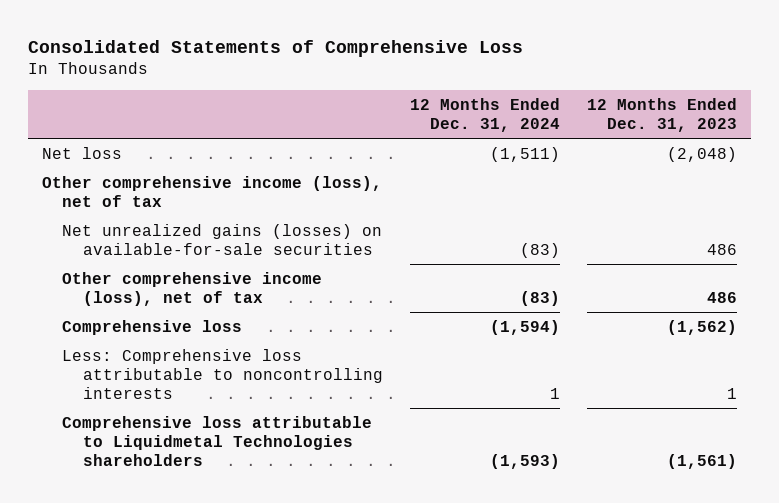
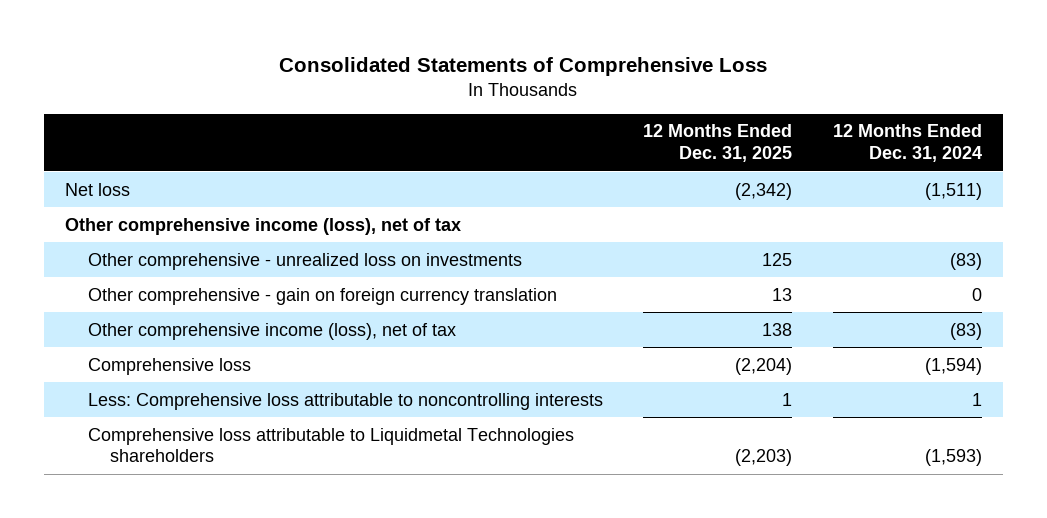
[587,97,738,132] 12 Months Ended Dec. 31, 2023 -> none
none -> [643,124,793,163] 12 Months Ended Dec. 31, 2025
[62,223,383,255] Net unrealized gains (losses) on available-for-sale securities -> none
none -> [87,252,522,270] Other comprehensive - unrealized loss on investments
none -> [87,287,557,305] Other comprehensive - gain on foreign currency translation

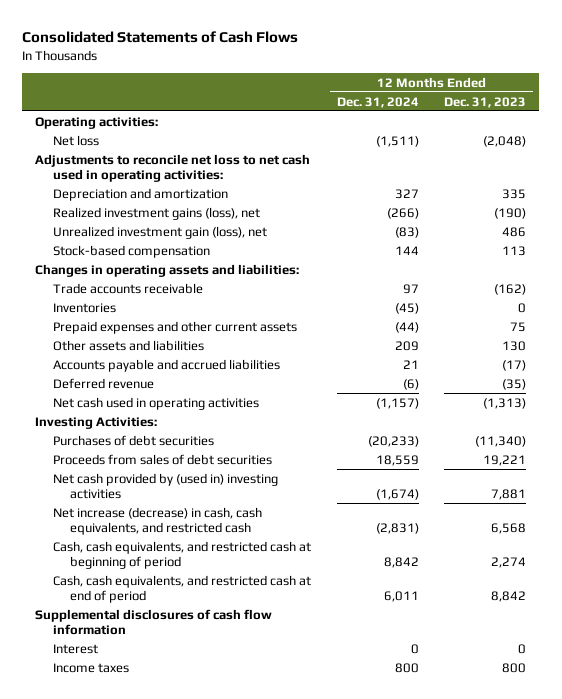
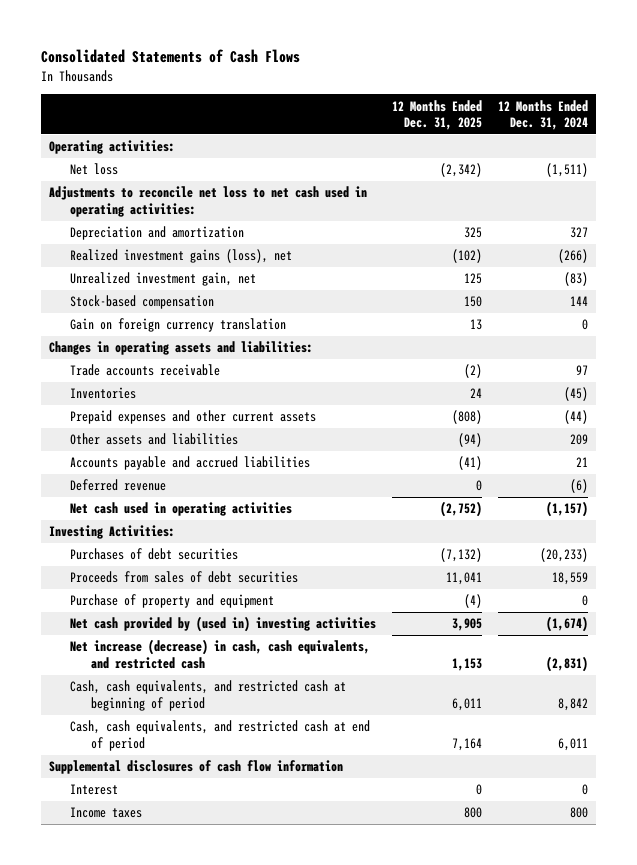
[444,96,527,108] Dec. 31, 2023 -> none
none -> [392,99,483,131] 12 Months Ended Dec. 31, 2025
[52,225,267,239] Unrealized investment gain (loss), net -> [70,272,257,287] Unrealized investment gain, net
none -> [70,318,287,333] Gain on foreign currency translation
none -> [70,594,275,609] Purchase of property and equipment

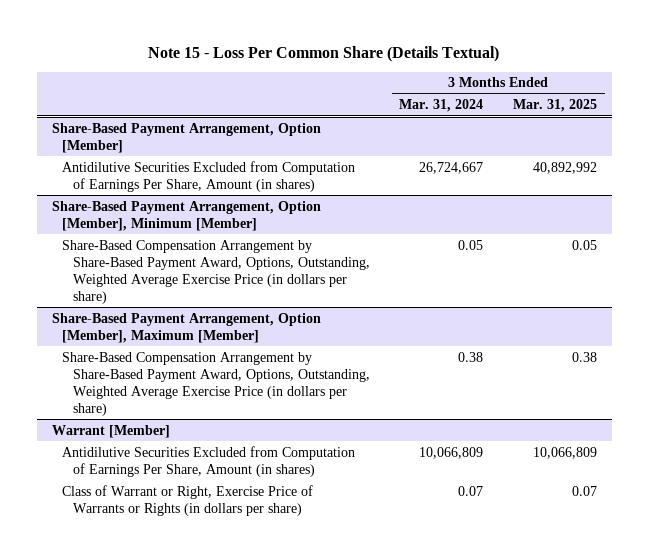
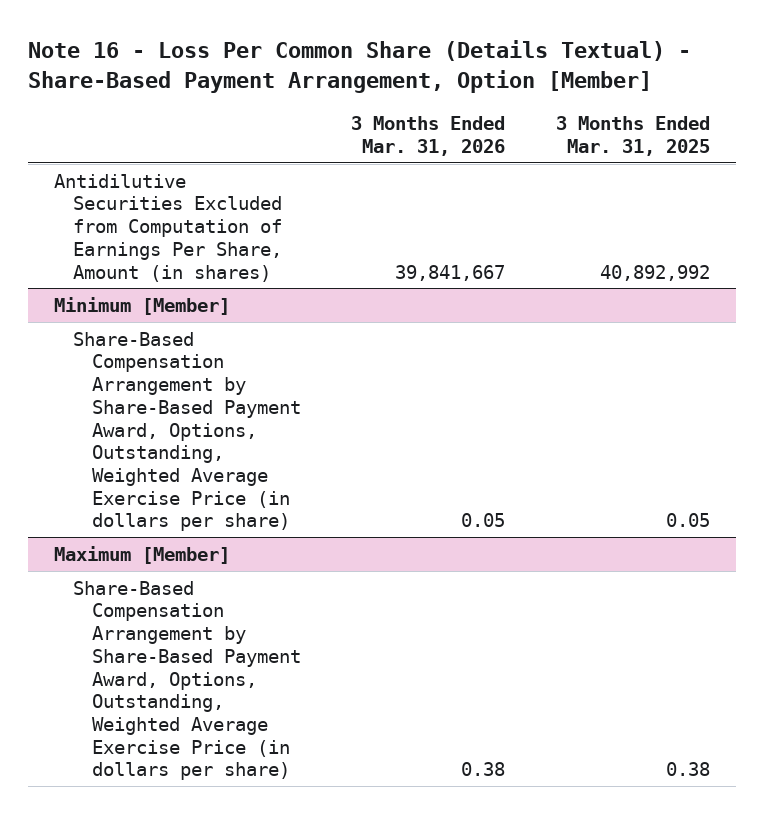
[148,46,500,63] Note 15 - Loss Per Common Share (Details Textual) -> [28,39,692,93] Note 16 - Loss Per Common Share (Details Textual) - Share-Based Payment Arrangement, Option [Member]
[399,99,484,113] Mar. 31, 2024 -> none
none -> [351,116,506,157] 3 Months Ended Mar. 31, 2026
[51,122,321,153] Share-Based Payment Arrangement, Option [Member] -> none
[51,200,321,231] Share-Based Payment Arrangement, Option [Member], Minimum [Member] -> none
none -> [53,296,230,315] Minimum [Member]
[51,312,321,343] Share-Based Payment Arrangement, Option [Member], Maximum [Member] -> none
none -> [53,545,230,564] Maximum [Member]
[51,424,170,438] Warrant [Member] -> none
[62,445,356,477] Antidilutive Securities Excluded from Computation of Earnings Per Share, Amount (in shares) -> none
[62,484,314,516] Class of Warrant or Right, Exercise Price of Warrants or Rights (in dollars per share) -> none

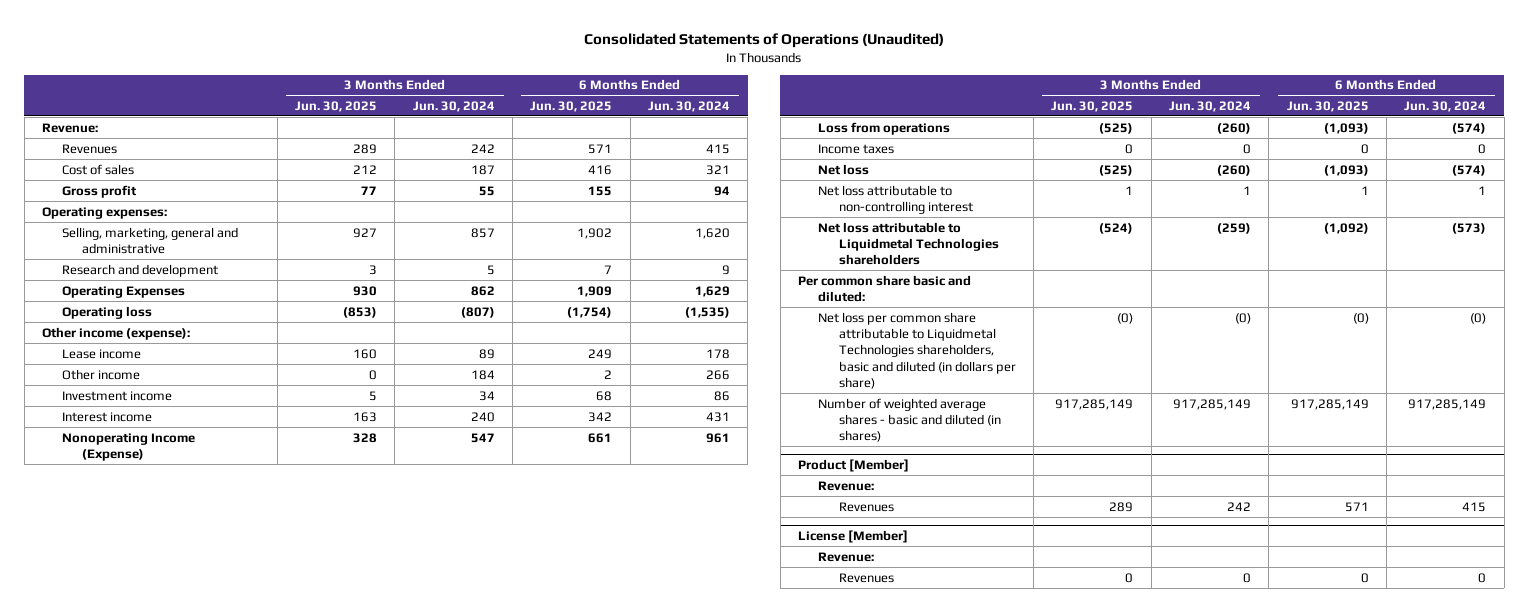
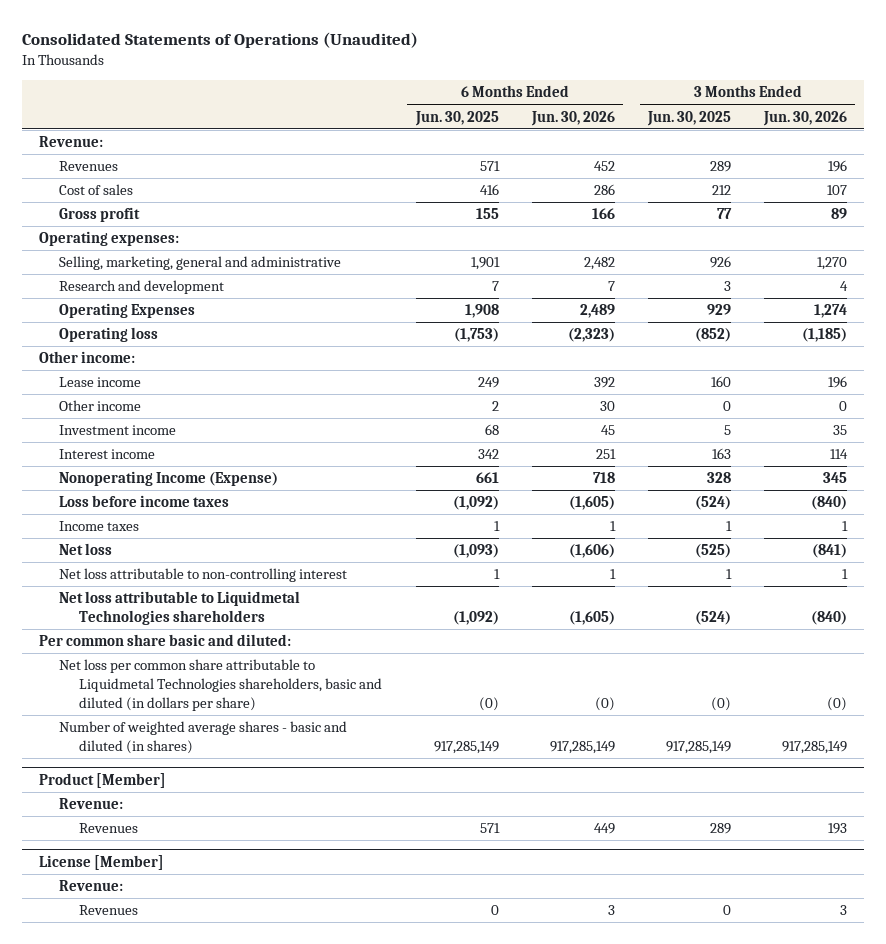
[412,100,495,112] Jun. 30, 2024 -> none
[647,100,730,112] Jun. 30, 2024 -> none
none -> [530,110,615,126] Jun. 30, 2026
none -> [763,110,848,126] Jun. 30, 2026
[353,227,378,238] 927 -> [709,256,731,269] 926
[577,227,613,239] 1,902 -> [470,257,500,271] 1,901
[353,285,378,296] 930 -> [706,304,731,316] 929
[577,285,613,297] 1,909 -> [464,304,499,319] 1,908
[343,306,378,318] (853) -> [694,328,731,343] (852)
[567,306,613,318] (1,754) -> [453,328,499,343] (1,753)
[41,326,190,340] Other income (expense): -> [38,351,135,364] Other income:
[818,121,951,135] Loss from operations -> none
none -> [59,495,230,508] Loss before income taxes
[1125,143,1134,154] 0 -> [725,521,732,532] 1
[1360,143,1369,154] 0 -> [493,521,500,532] 1

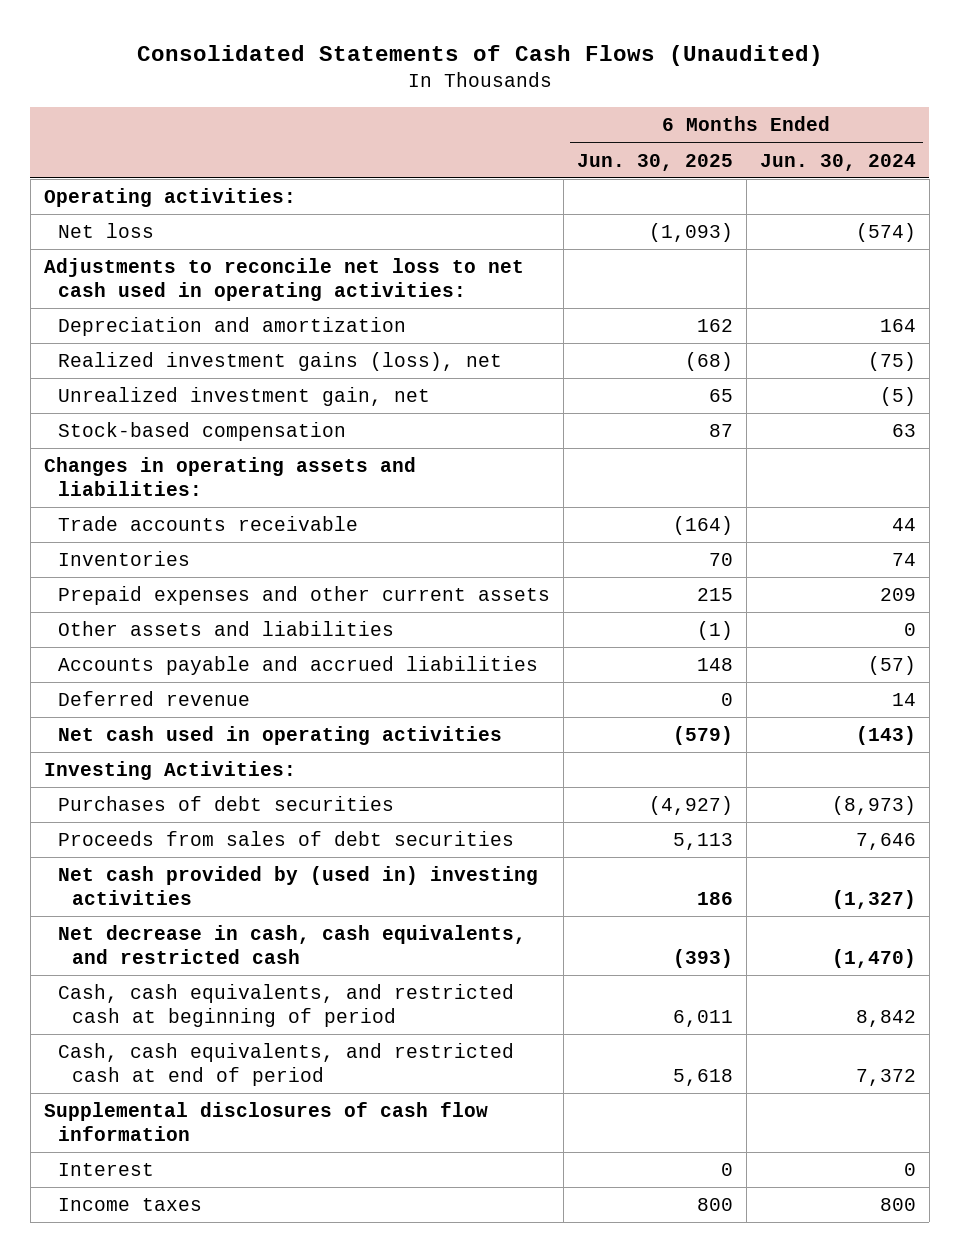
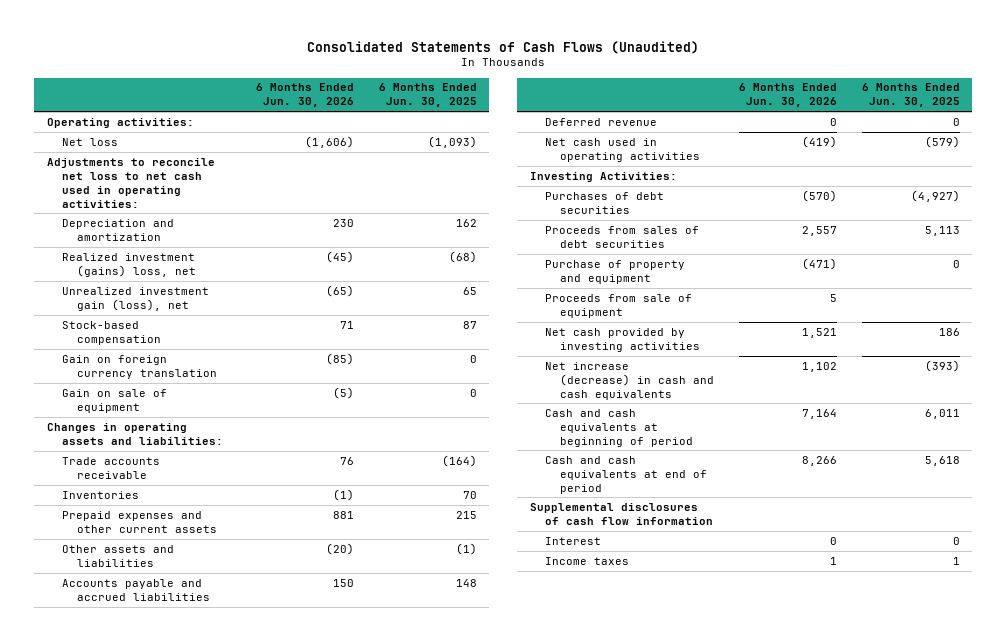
[759,153,916,171] Jun. 30, 2024 -> none
none -> [255,83,354,108] 6 Months Ended Jun. 30, 2026
[57,352,502,372] Realized investment gains (loss), net -> [61,252,196,277] Realized investment (gains) loss, net
[57,387,430,407] Unrealized investment gain, net -> [61,286,209,311] Unrealized investment gain (loss), net
none -> [61,354,217,379] Gain on foreign currency translation
none -> [61,388,167,413] Gain on sale of equipment
none -> [544,259,685,284] Purchase of property and equipment
none -> [544,293,692,318] Proceeds from sale of equipment
[57,866,538,905] Net cash provided by (used in) investing activities -> [544,327,700,352] Net cash provided by investing activities
[57,925,526,964] Net decrease in cash, cash equivalents, and restricted cash -> [544,361,714,400] Net increase (decrease) in cash and cash equivalents
[57,984,514,1027] Cash, cash equivalents, and restricted cash at beginning of period -> [544,408,693,447] Cash and cash equivalents at beginning of period
[57,1043,514,1086] Cash, cash equivalents, and restricted cash at end of period -> [544,455,707,494] Cash and cash equivalents at end of period
[696,1198,733,1212] 800 -> [952,556,960,565] 1

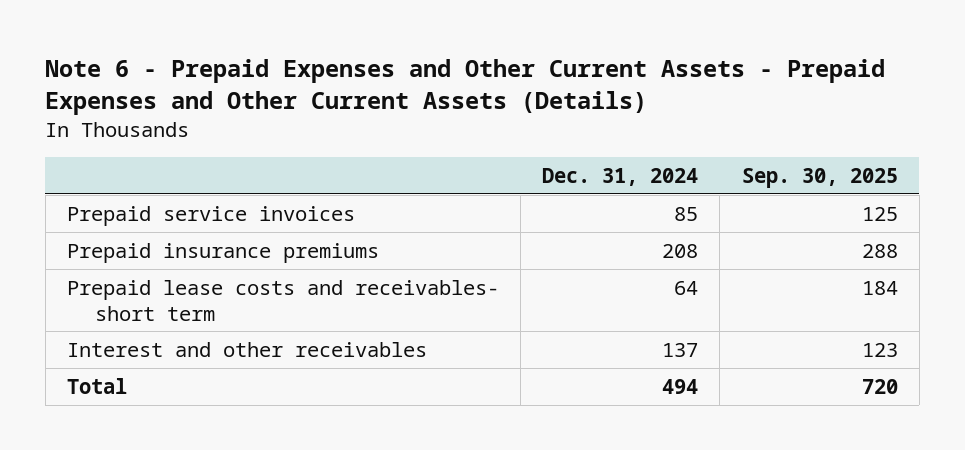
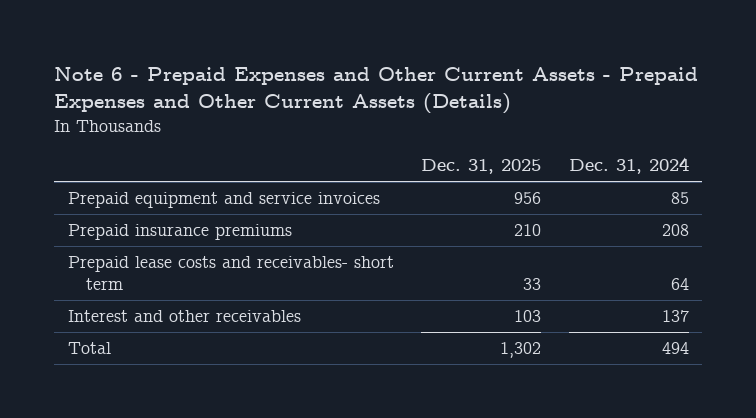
[741,167,898,188] Sep. 30, 2025 -> none
none -> [421,159,542,175] Dec. 31, 2025
[66,205,355,226] Prepaid service invoices -> [67,192,380,209] Prepaid equipment and service invoices

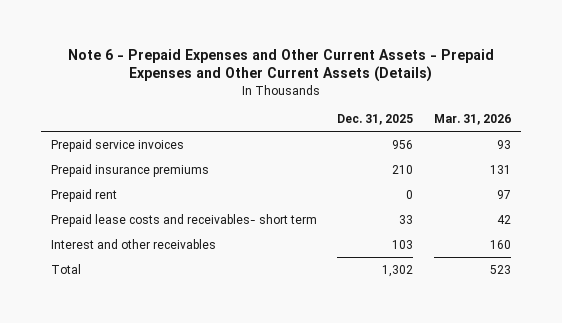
[568,157,689,175] Dec. 31, 2024 -> none
none -> [433,114,511,126] Mar. 31, 2026
[67,192,380,209] Prepaid equipment and service invoices -> [50,138,184,152] Prepaid service invoices
none -> [50,188,117,202] Prepaid rent

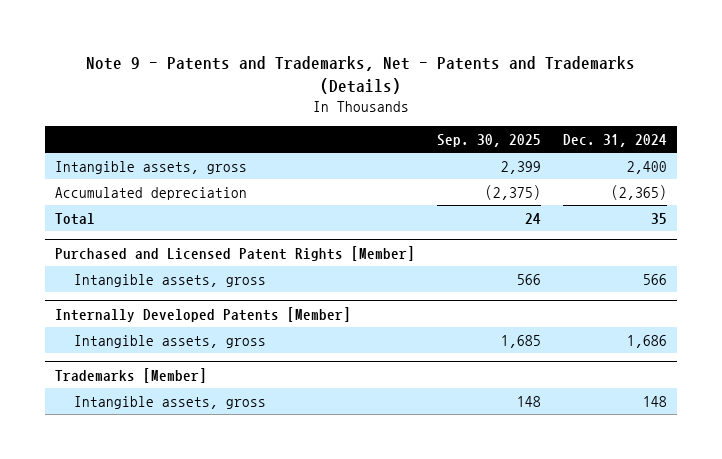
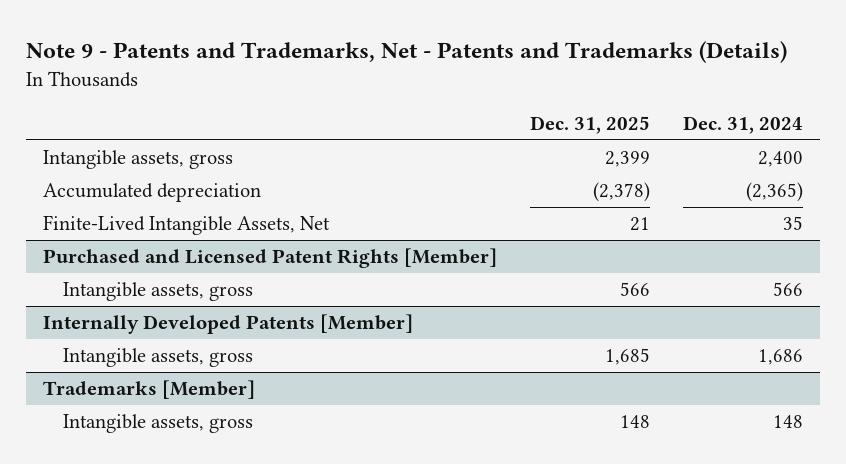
[436,133,541,147] Sep. 30, 2025 -> none
none -> [530,115,651,134] Dec. 31, 2025
[55,212,96,225] Total -> [42,215,330,236] Finite-Lived Intangible Assets, Net

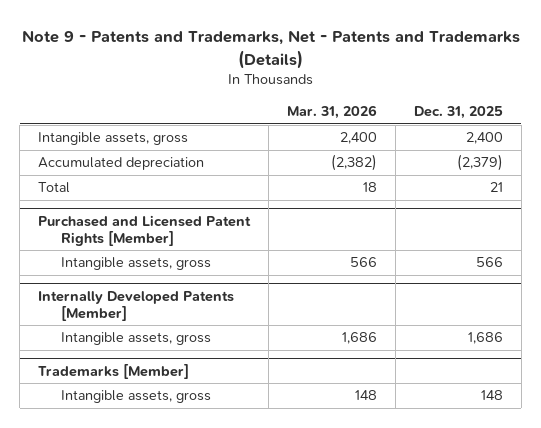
[683,115,804,134] Dec. 31, 2024 -> none
none -> [287,105,378,120] Mar. 31, 2026
[605,151,651,168] 2,399 -> [465,132,503,145] 2,400
[593,182,651,203] (2,378) -> [456,154,503,172] (2,379)
[42,215,330,236] Finite-Lived Intangible Assets, Net -> [38,182,71,194] Total
[605,348,651,366] 1,685 -> [467,332,503,345] 1,686

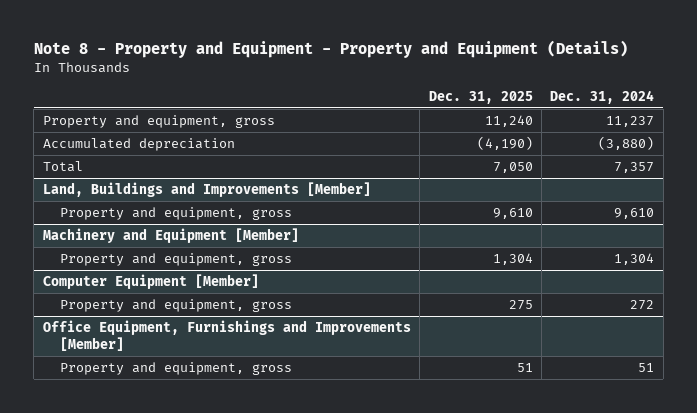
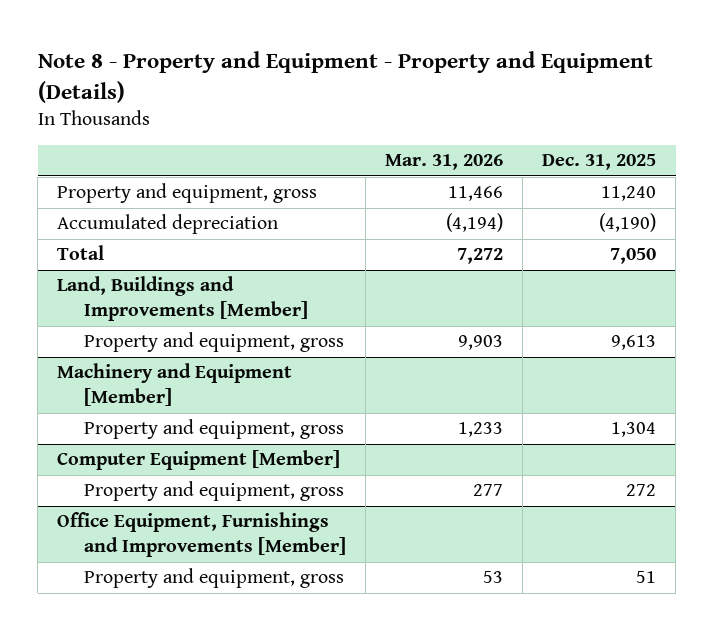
[550,89,655,104] Dec. 31, 2024 -> none
none -> [385,154,504,171] Mar. 31, 2026
[492,208,533,220] 9,610 -> [611,335,657,351] 9,613
[508,300,533,311] 275 -> [626,484,657,497] 272

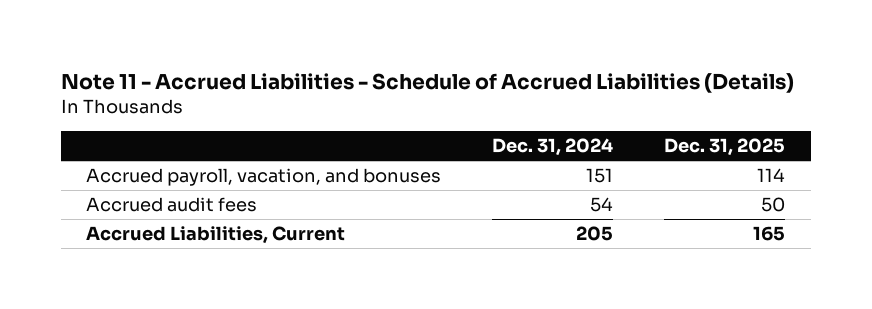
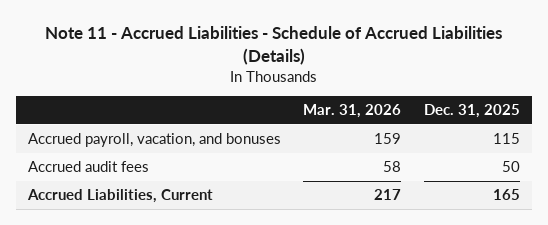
[492,138,614,157] Dec. 31, 2024 -> none
none -> [303,104,402,119] Mar. 31, 2026
[757,168,786,183] 114 -> [493,133,521,145] 115

